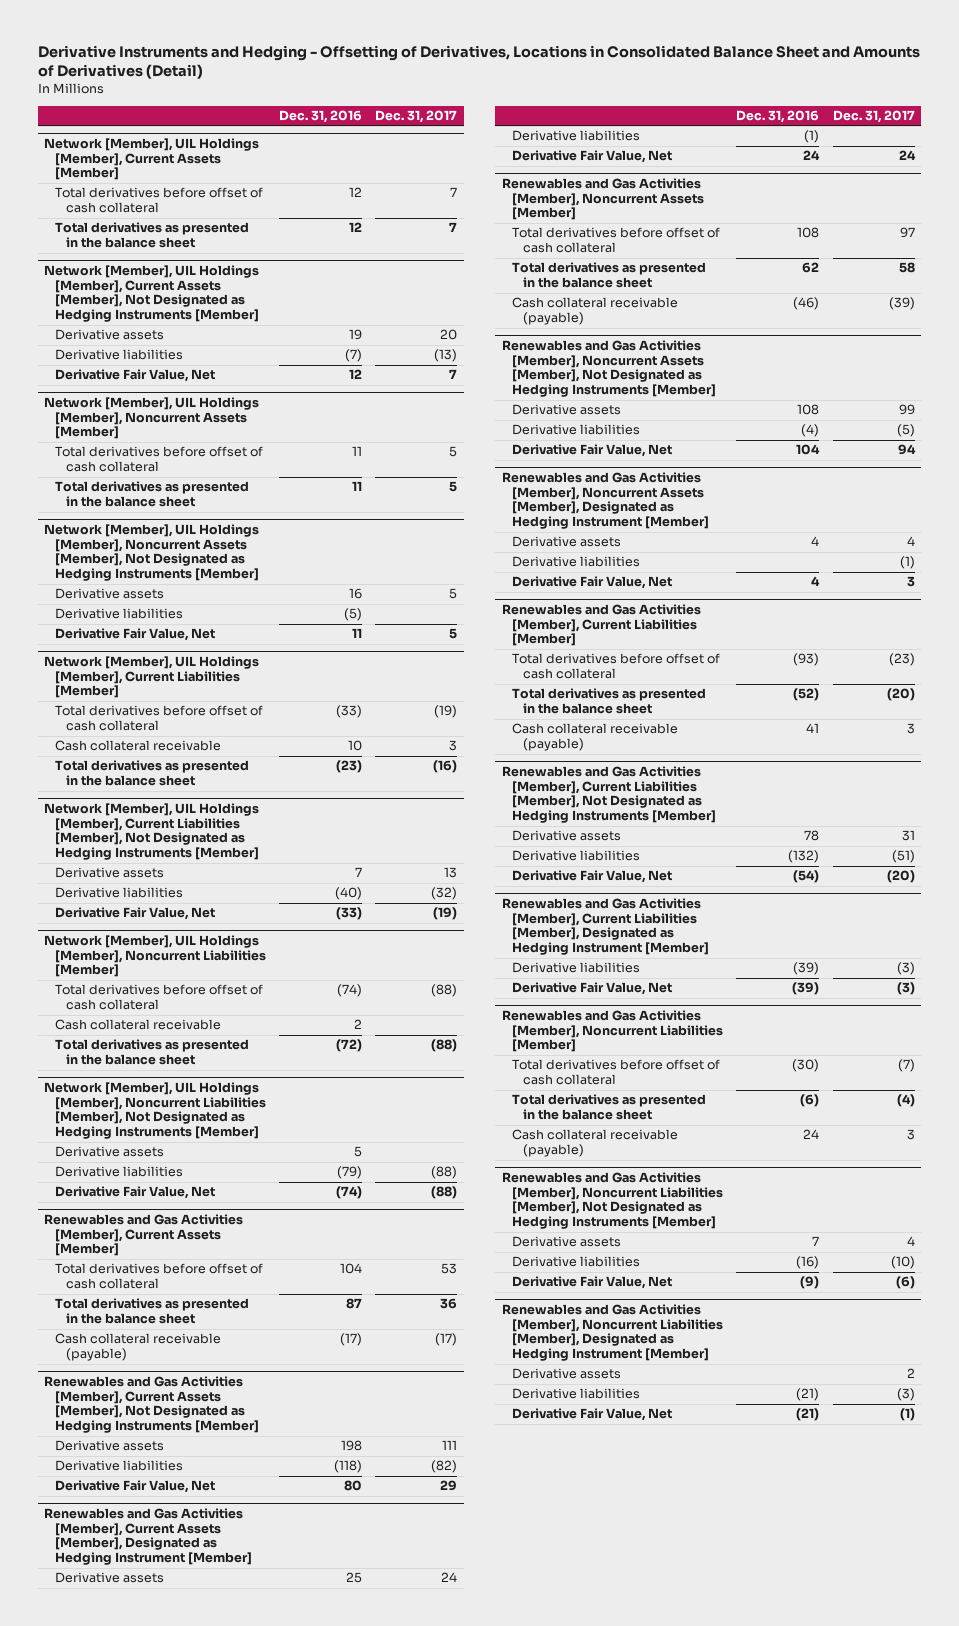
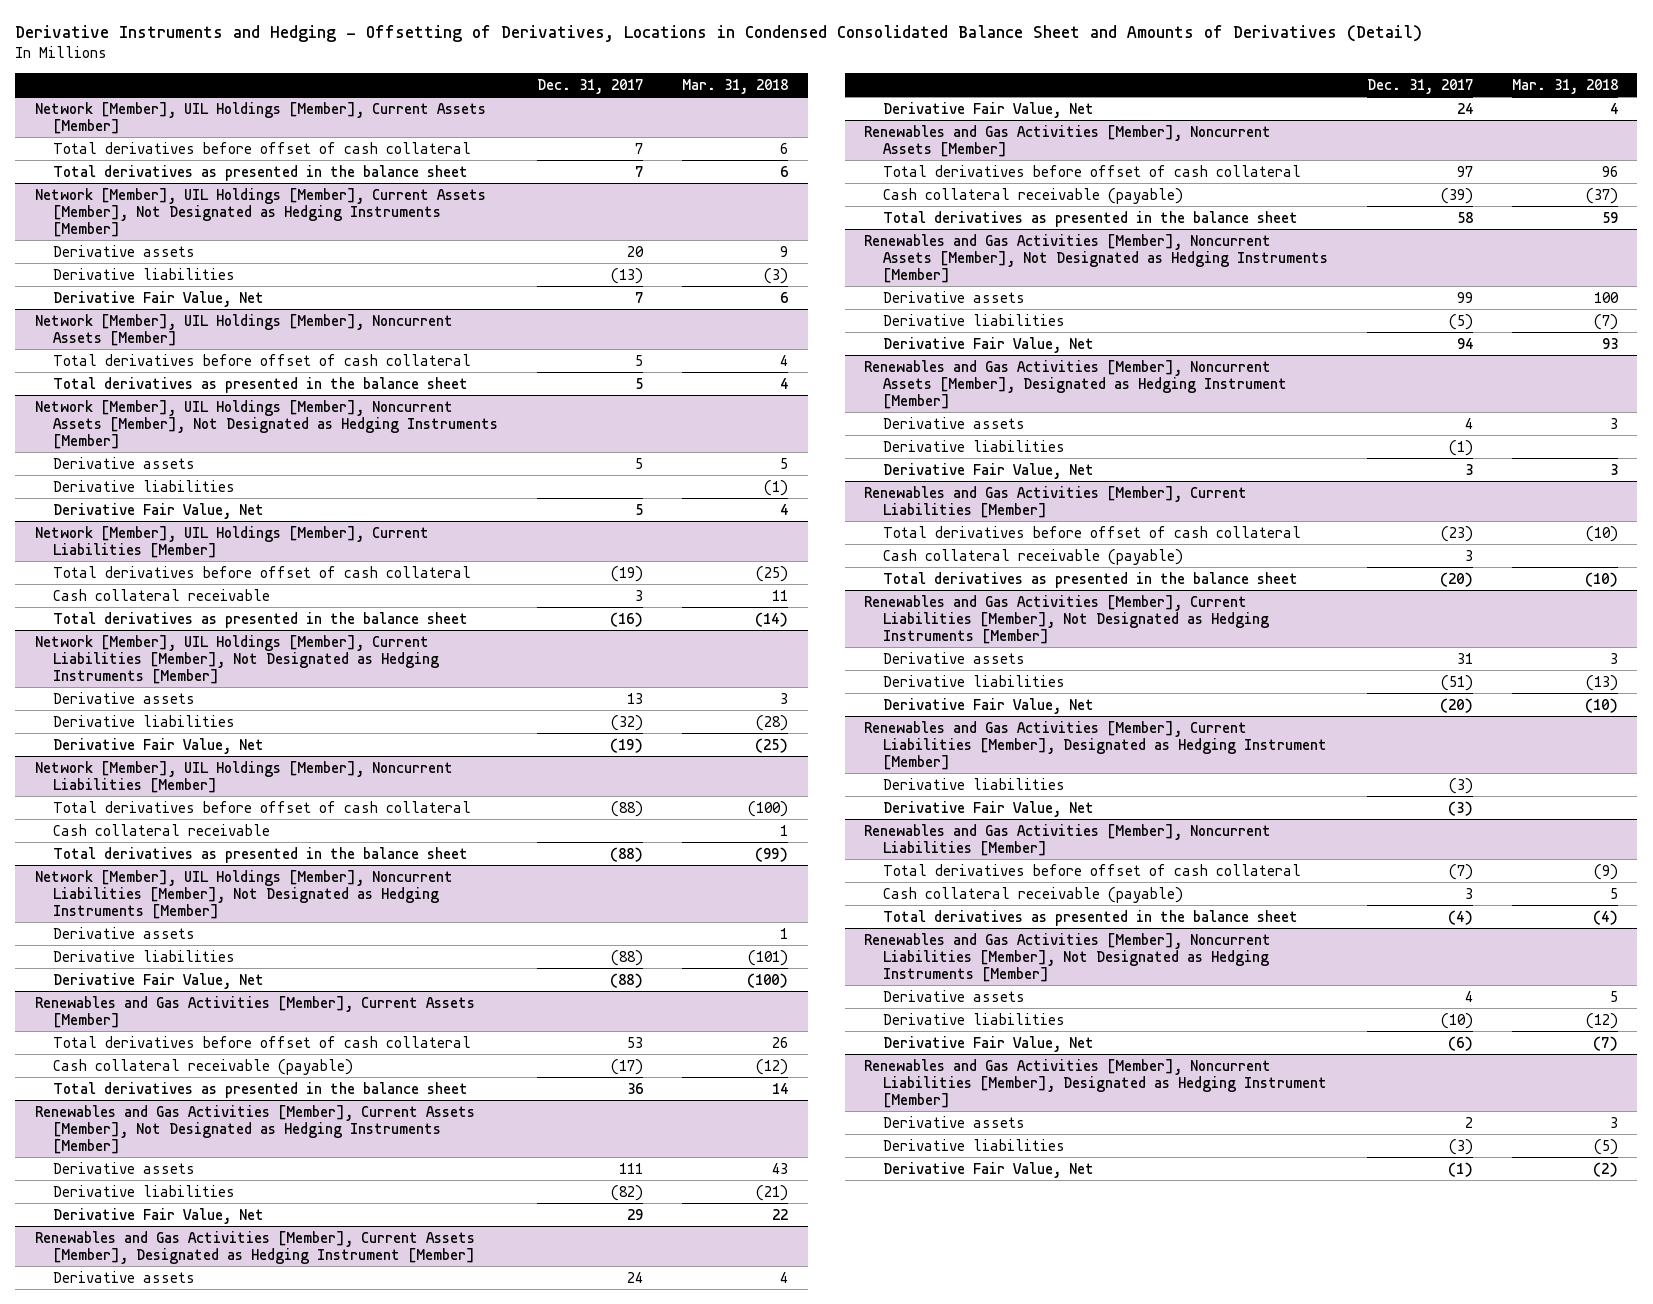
[37,45,920,80] Derivative Instruments and Hedging - Offsetting of Derivatives, Locations in Consolidated Balance Sheet and Amounts of Derivatives (Detail) -> [15,25,1423,43] Derivative Instruments and Hedging - Offsetting of Derivatives, Locations in Condensed Consolidated Balance Sheet and Amounts of Derivatives (Detail)
[279,110,363,124] Dec. 31, 2016 -> none
none -> [682,78,789,94] Mar. 31, 2018
[55,1298,250,1325] Total derivatives as presented in the balance sheet -> [53,1081,469,1098] Total derivatives as presented in the balance sheet
[512,130,641,142] Derivative liabilities -> none
[512,262,707,289] Total derivatives as presented in the balance sheet -> [882,210,1298,227] Total derivatives as presented in the balance sheet
[512,688,707,715] Total derivatives as presented in the balance sheet -> [882,571,1298,588] Total derivatives as presented in the balance sheet
[512,1094,707,1121] Total derivatives as presented in the balance sheet -> [882,909,1298,926] Total derivatives as presented in the balance sheet

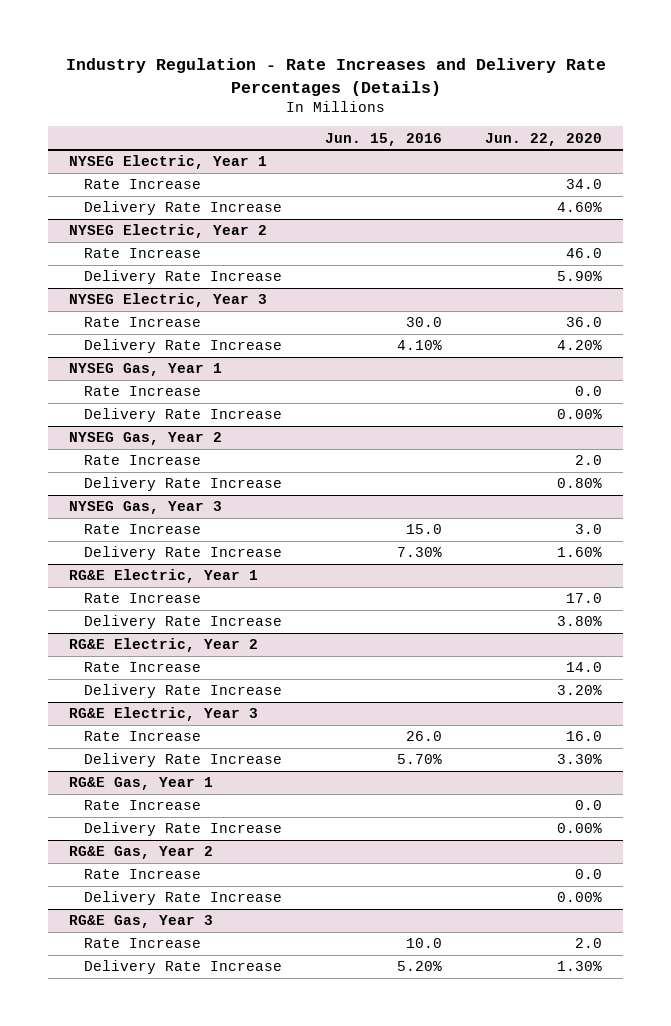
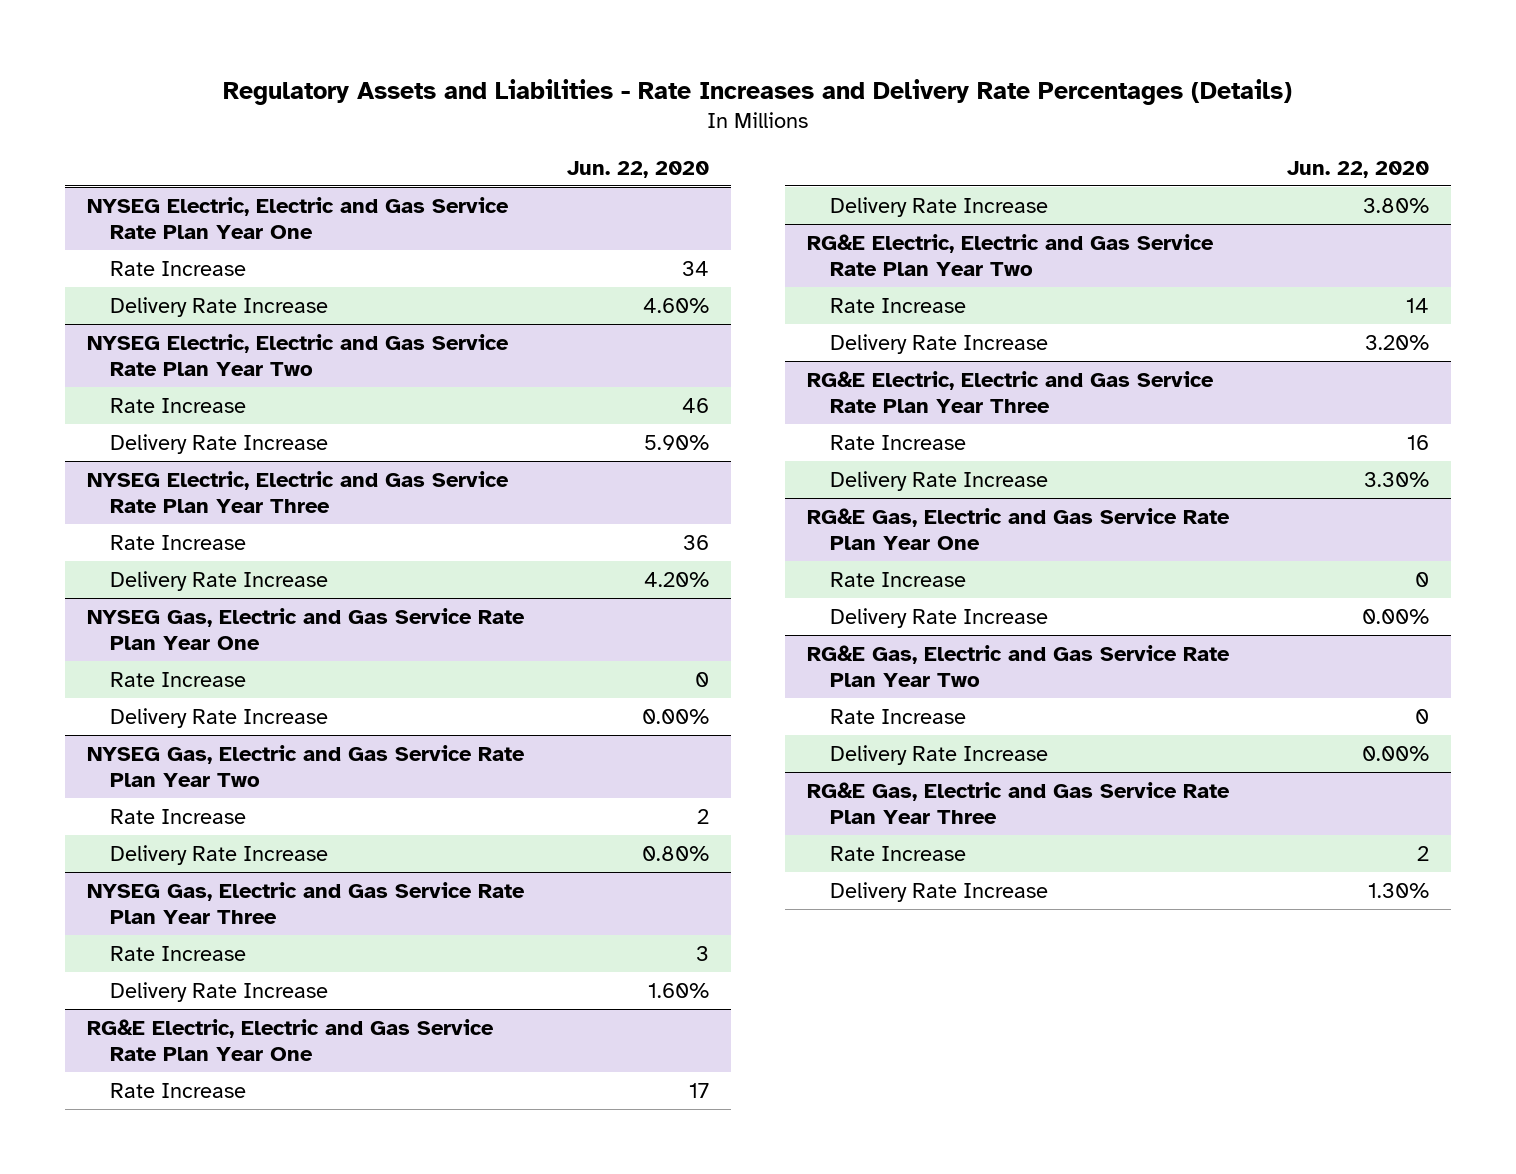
[65,58,606,96] Industry Regulation - Rate Increases and Delivery Rate Percentages (Details) -> [222,78,1292,105] Regulatory Assets and Liabilities - Rate Increases and Delivery Rate Percentages (Details)
[325,132,443,146] Jun. 15, 2016 -> none
[69,155,268,170] NYSEG Electric, Year 1 -> none
none -> [86,196,509,240] NYSEG Electric, Electric and Gas Service Rate Plan Year One
[565,179,602,190] 34.0 -> [682,260,710,276] 34
[69,224,268,239] NYSEG Electric, Year 2 -> none
none -> [86,333,509,377] NYSEG Electric, Electric and Gas Service Rate Plan Year Two
[565,248,602,259] 46.0 -> [682,397,710,413] 46
[69,293,268,308] NYSEG Electric, Year 3 -> none
none -> [86,470,509,514] NYSEG Electric, Electric and Gas Service Rate Plan Year Three
[565,317,602,328] 36.0 -> [683,534,710,550] 36
[69,363,223,377] NYSEG Gas, Year 1 -> none
none -> [86,607,525,651] NYSEG Gas, Electric and Gas Service Rate Plan Year One
[574,386,602,397] 0.0 -> [695,671,710,687] 0
[69,432,223,446] NYSEG Gas, Year 2 -> none
none -> [86,744,525,788] NYSEG Gas, Electric and Gas Service Rate Plan Year Two
[574,455,602,466] 2.0 -> [697,808,710,824] 2
[69,501,223,515] NYSEG Gas, Year 3 -> none
none -> [86,881,525,925] NYSEG Gas, Electric and Gas Service Rate Plan Year Three
[574,524,602,535] 3.0 -> [696,945,710,961] 3
[69,569,259,584] RG&E Electric, Year 1 -> none
none -> [86,1018,494,1062] RG&E Electric, Electric and Gas Service Rate Plan Year One
[565,593,602,604] 17.0 -> [689,1082,710,1098] 17
[69,638,259,653] RG&E Electric, Year 2 -> none
none -> [806,233,1214,277] RG&E Electric, Electric and Gas Service Rate Plan Year Two
[565,662,602,673] 14.0 -> [1406,297,1430,313] 14
[69,707,259,722] RG&E Electric, Year 3 -> none
none -> [806,370,1214,414] RG&E Electric, Electric and Gas Service Rate Plan Year Three
[565,731,602,742] 16.0 -> [1407,434,1430,450] 16
[69,777,214,791] RG&E Gas, Year 1 -> none
none -> [806,507,1230,551] RG&E Gas, Electric and Gas Service Rate Plan Year One
[574,800,602,811] 0.0 -> [1415,571,1430,587] 0
[69,846,214,860] RG&E Gas, Year 2 -> none
none -> [806,644,1230,688] RG&E Gas, Electric and Gas Service Rate Plan Year Two
[574,869,602,880] 0.0 -> [1415,708,1430,724] 0
[69,915,214,929] RG&E Gas, Year 3 -> none
none -> [806,781,1230,825] RG&E Gas, Electric and Gas Service Rate Plan Year Three
[574,938,602,949] 2.0 -> [1417,845,1430,861] 2

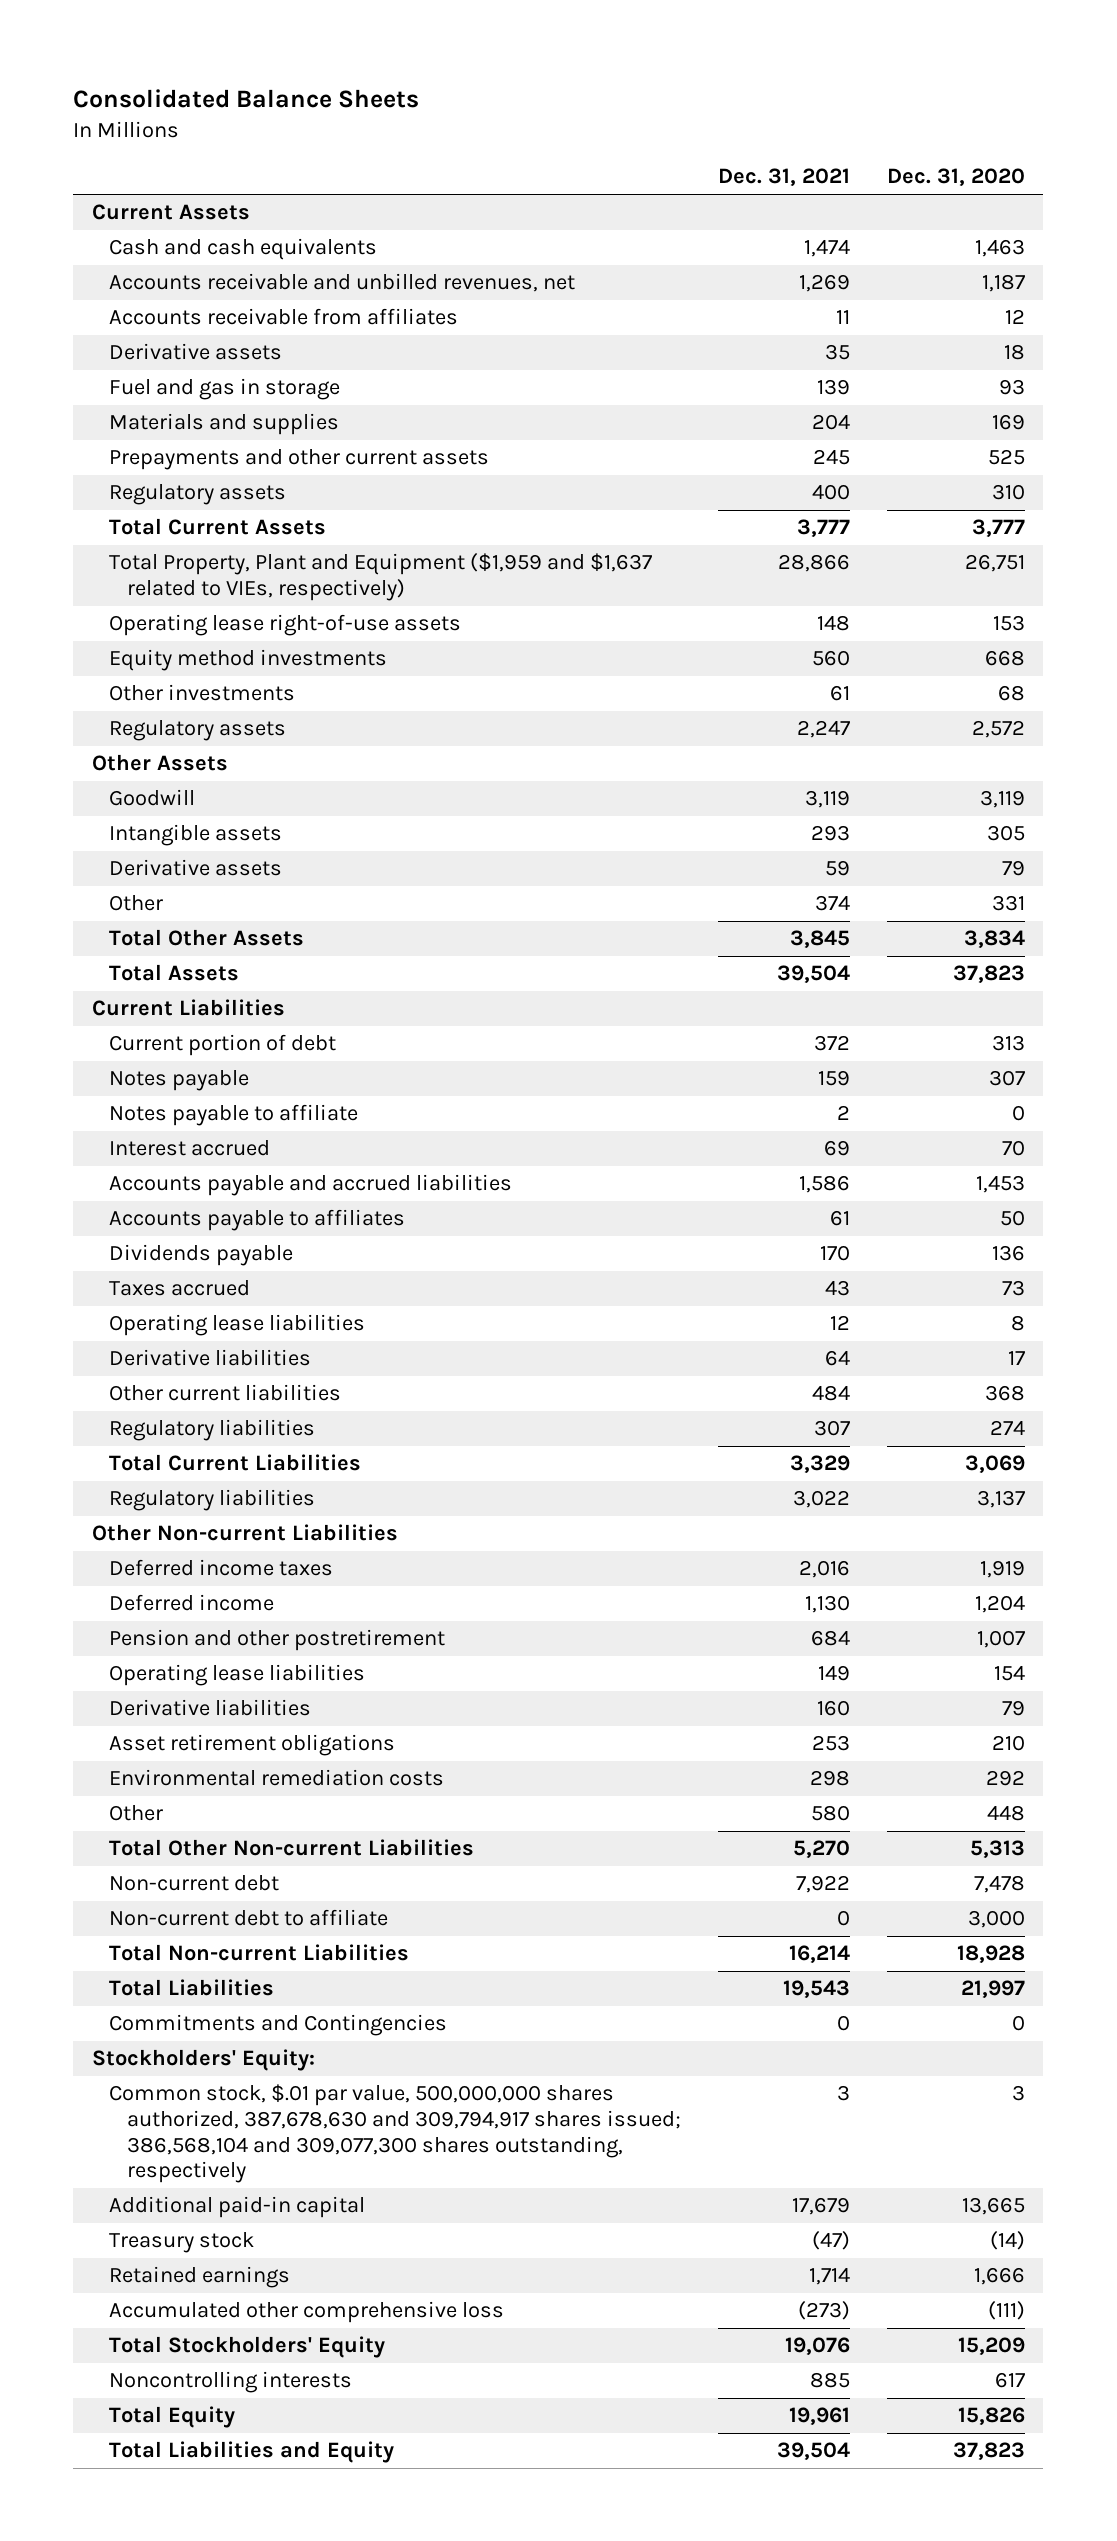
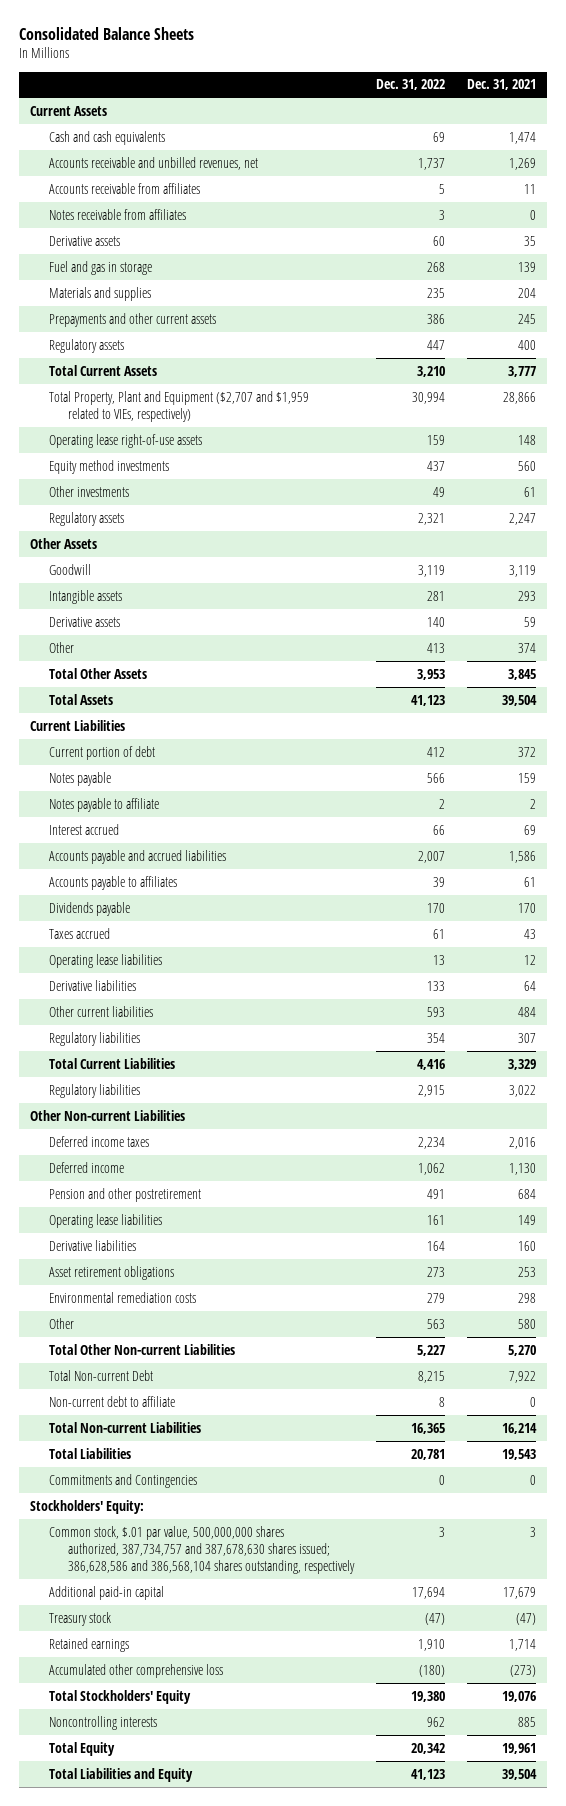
[886,168,1025,187] Dec. 31, 2020 -> none
none -> [376,79,446,91] Dec. 31, 2022
none -> [49,208,187,220] Notes receivable from affiliates
[109,553,653,602] Total Property, Plant and Equipment ($1,959 and $1,637 related to VIEs, respectively) -> [49,390,310,422] Total Property, Plant and Equipment ($2,707 and $1,959 related to VIEs, respectively)
[109,1875,280,1892] Non-current debt -> [49,1369,154,1381] Total Non-current Debt
[109,2084,681,2184] Common stock, $.01 par value, 500,000,000 shares authorized, 387,678,630 and 309,794,917 shares issued; 386,568,104 and 309,077,300 shares outstanding, respectively -> [49,1525,356,1575] Common stock, $.01 par value, 500,000,000 shares authorized, 387,734,757 and 387,678,630 shares issued; 386,628,586 and 386,568,104 shares outstanding, respectively

